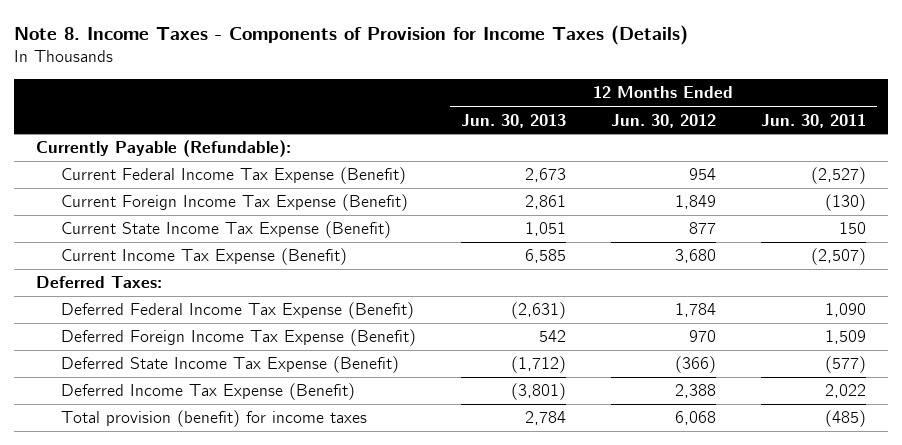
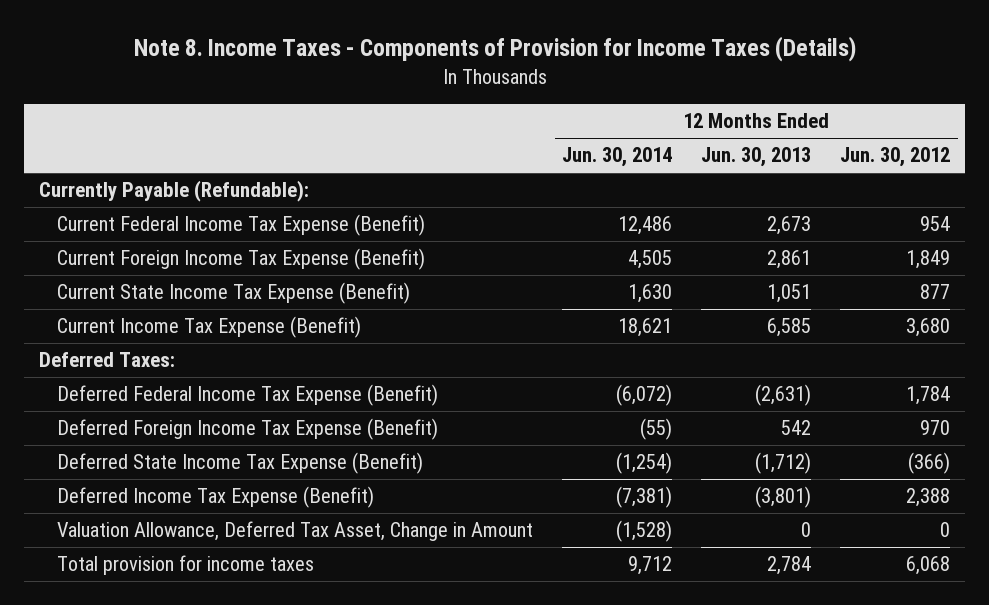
[760,113,866,128] Jun. 30, 2011 -> none
none -> [561,147,672,168] Jun. 30, 2014
none -> [56,521,533,542] Valuation Allowance, Deferred Tax Asset, Change in Amount
[61,410,368,428] Total provision (benefit) for income taxes -> [56,555,314,576] Total provision for income taxes

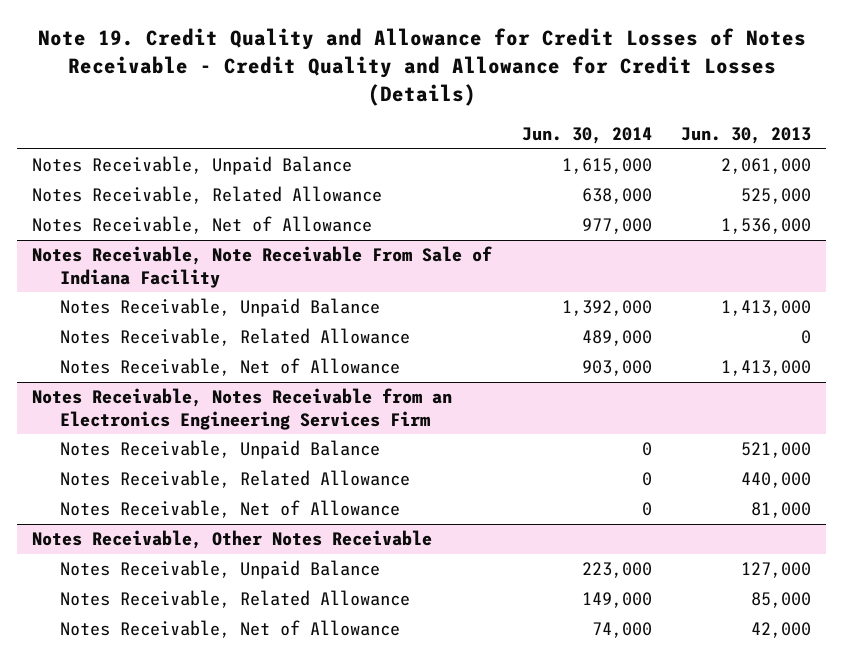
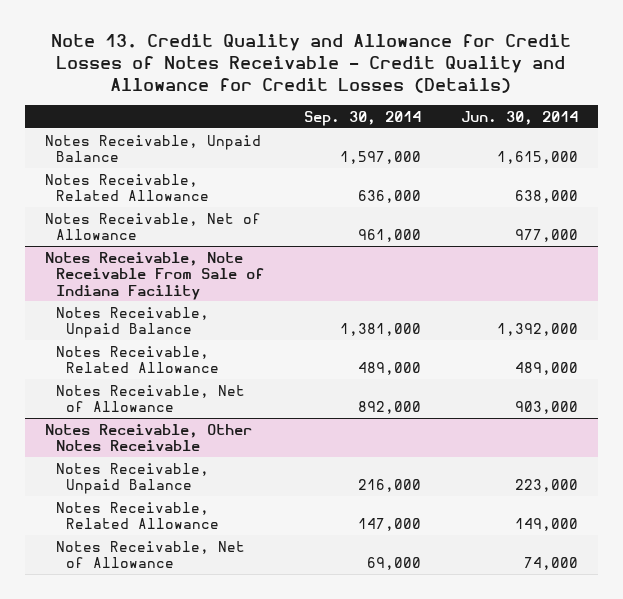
[37,28,806,106] Note 19. Credit Quality and Allowance for Credit Losses of Notes Receivable - Credit Quality and Allowance for Credit Losses (Details) -> [51,34,572,94] Note 13. Credit Quality and Allowance for Credit Losses of Notes Receivable - Credit Quality and Allowance for Credit Losses (Details)
[681,126,812,144] Jun. 30, 2013 -> none
none -> [303,110,421,126] Sep. 30, 2014
[32,388,453,430] Notes Receivable, Notes Receivable from an Electronics Engineering Services Firm -> none
[60,440,381,460] Notes Receivable, Unpaid Balance -> none
[60,470,411,489] Notes Receivable, Related Allowance -> none
[60,500,401,519] Notes Receivable, Net of Allowance -> none

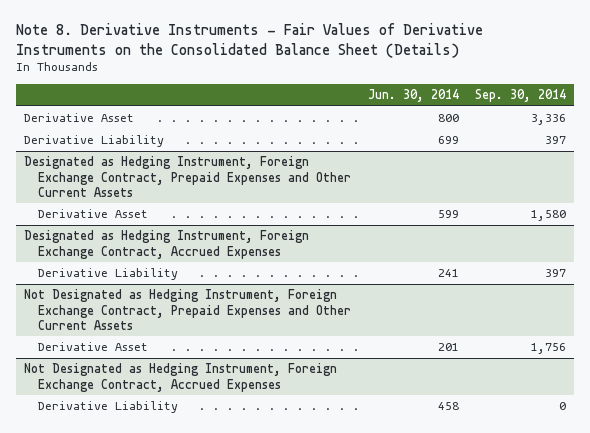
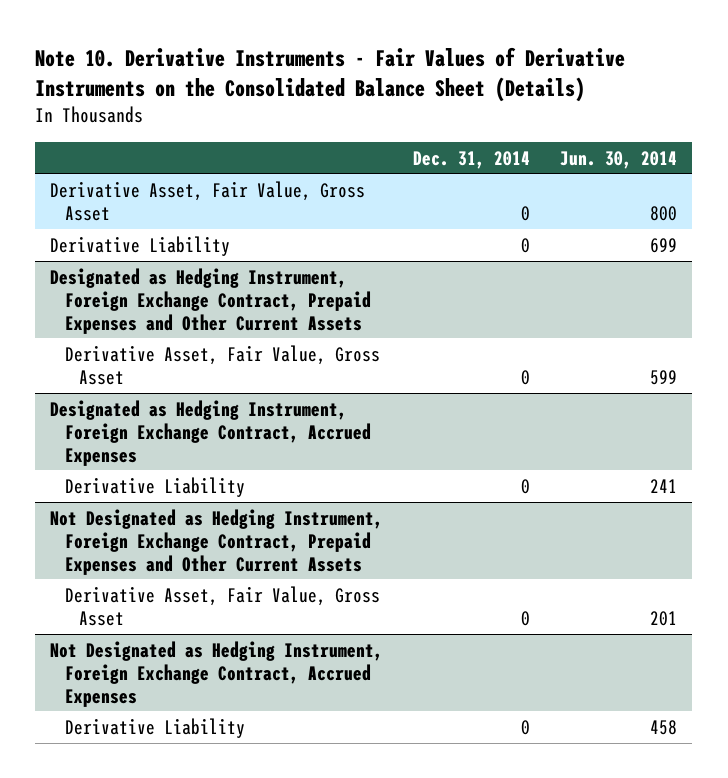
[16,23,484,58] Note 8. Derivative Instruments - Fair Values of Derivative Instruments on the Consolidated Balance Sheet (Details) -> [35,46,626,103] Note 10. Derivative Instruments - Fair Values of Derivative Instruments on the Consolidated Balance Sheet (Details)
[475,89,567,103] Sep. 30, 2014 -> none
none -> [413,150,531,169] Dec. 31, 2014
[24,113,135,123] Derivative Asset -> [50,180,366,221] Derivative Asset, Fair Value, Gross Asset
[38,209,149,219] Derivative Asset -> [64,344,380,385] Derivative Asset, Fair Value, Gross Asset
[38,342,149,352] Derivative Asset -> [64,585,380,626] Derivative Asset, Fair Value, Gross Asset

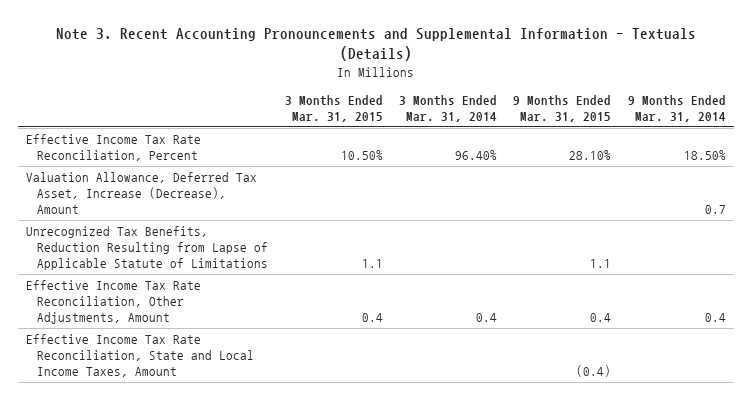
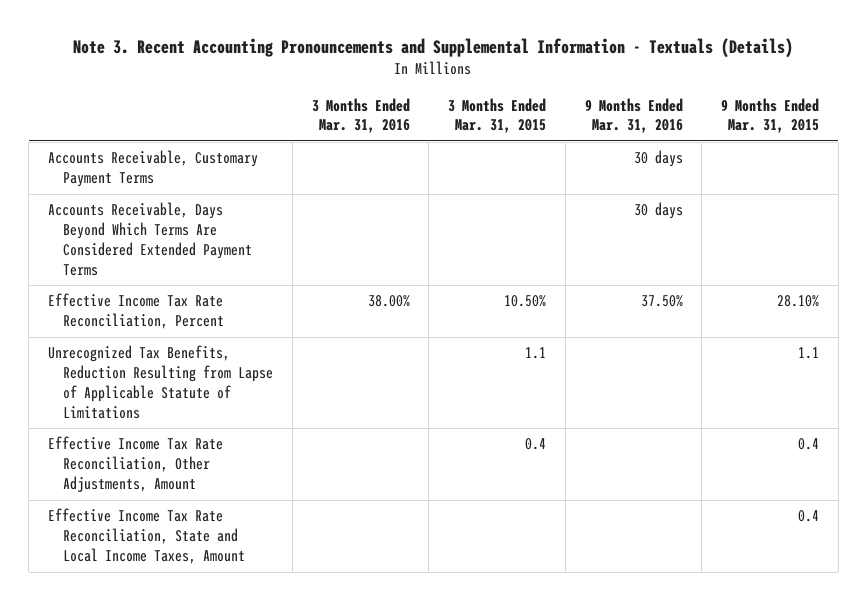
[399,94,498,122] 3 Months Ended Mar. 31, 2014 -> none
[627,94,726,122] 9 Months Ended Mar. 31, 2014 -> none
none -> [311,97,410,134] 3 Months Ended Mar. 31, 2016
none -> [584,97,683,134] 9 Months Ended Mar. 31, 2016
none -> [47,150,258,188] Accounts Receivable, Customary Payment Terms
none -> [47,202,253,276] Accounts Receivable, Days Beyond Which Terms Are Considered Extended Payment Terms
[26,172,258,214] Valuation Allowance, Deferred Tax Asset, Increase (Decrease), Amount -> none
[576,364,612,377] (0.4) -> [797,510,819,523] 0.4

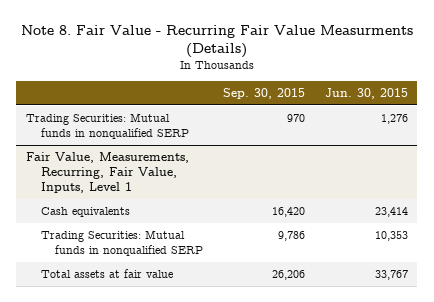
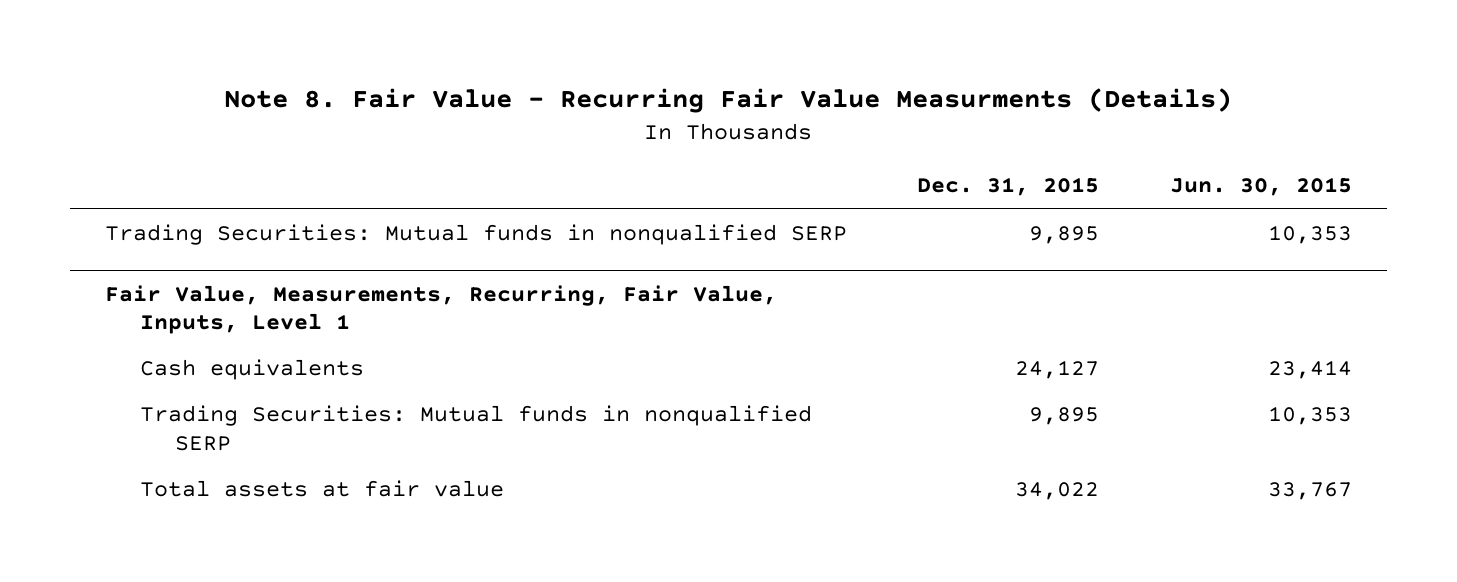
[222,87,305,99] Sep. 30, 2015 -> none
none -> [917,177,1100,197] Dec. 31, 2015
[380,114,408,125] 1,276 -> [1267,225,1352,245] 10,353

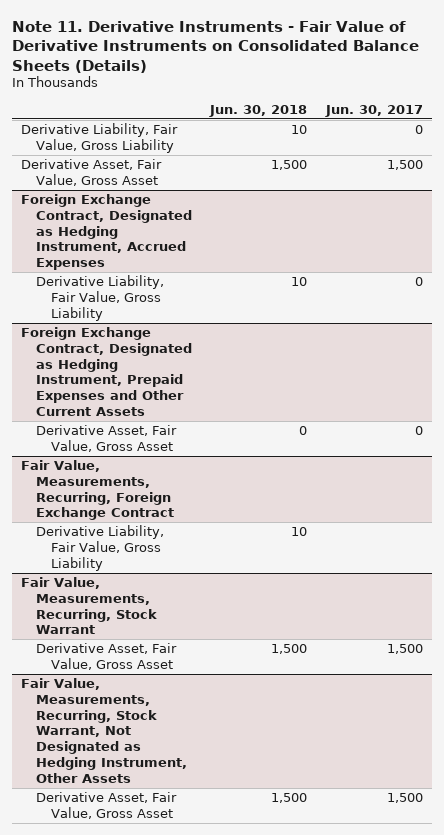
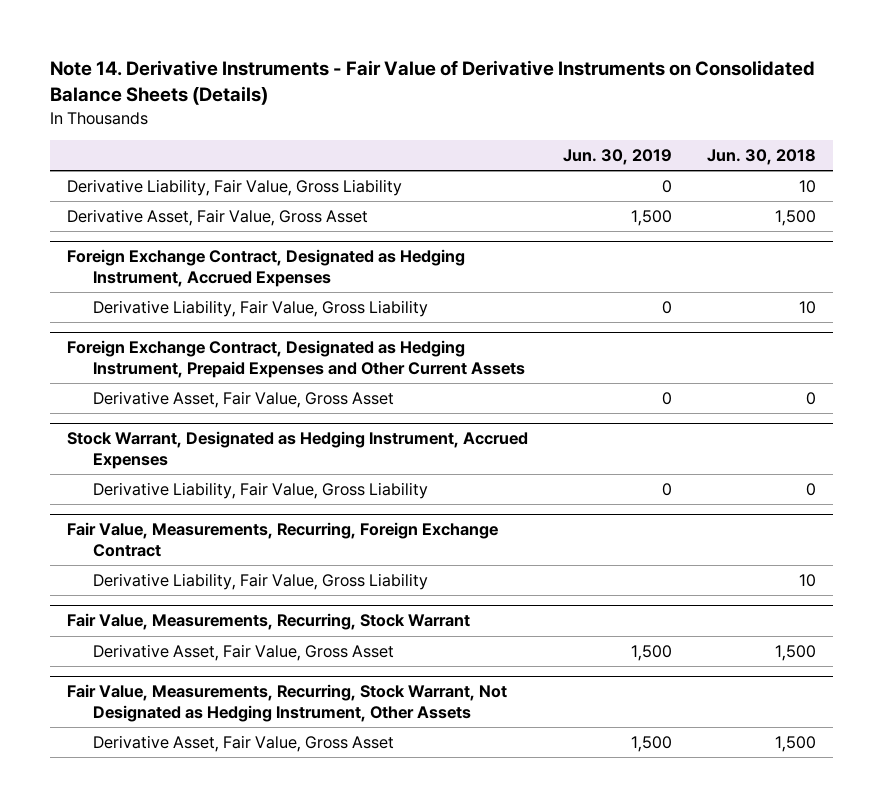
[12,20,420,73] Note 11. Derivative Instruments - Fair Value of Derivative Instruments on Consolidated Balance Sheets (Details) -> [49,60,815,106] Note 14. Derivative Instruments - Fair Value of Derivative Instruments on Consolidated Balance Sheets (Details)
[324,104,423,117] Jun. 30, 2017 -> none
none -> [562,149,672,166] Jun. 30, 2019
none -> [67,431,529,469] Stock Warrant, Designated as Hedging Instrument, Accrued Expenses
none -> [92,482,428,500] Derivative Liability, Fair Value, Gross Liability

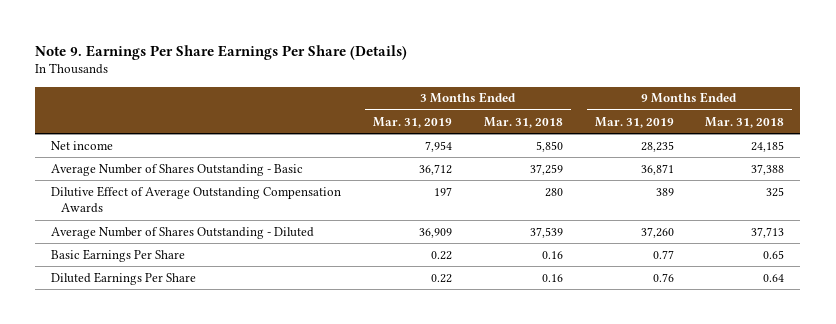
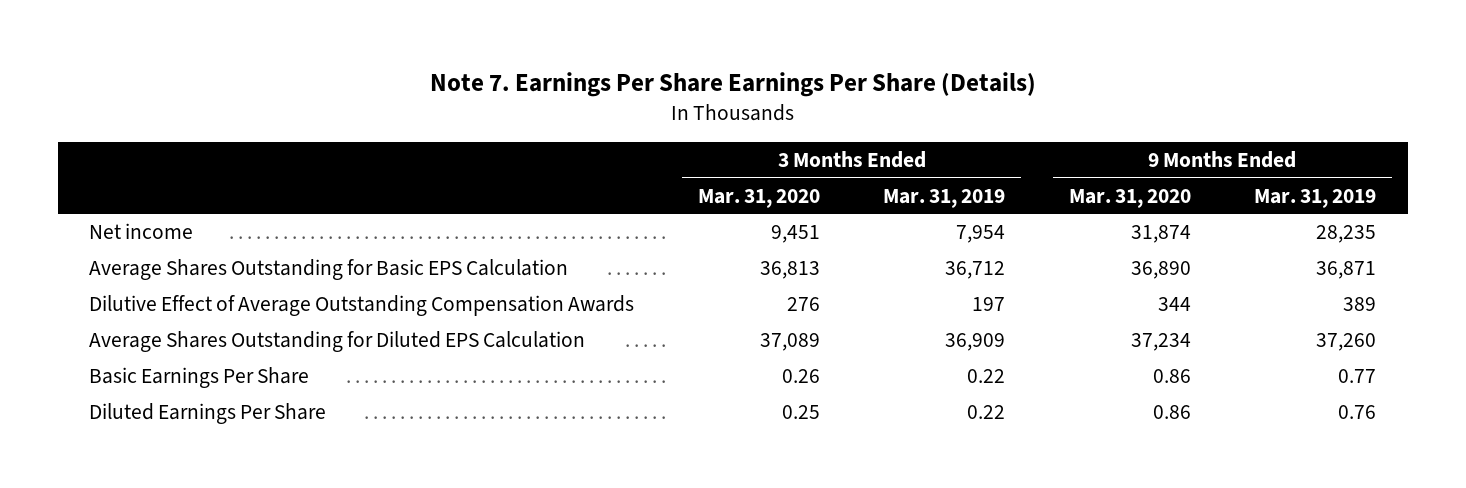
[35,44,408,60] Note 9. Earnings Per Share Earnings Per Share (Details) -> [429,72,1036,98] Note 7. Earnings Per Share Earnings Per Share (Details)
[483,116,563,128] Mar. 31, 2018 -> none
[705,116,785,128] Mar. 31, 2018 -> none
none -> [697,188,820,208] Mar. 31, 2020
none -> [1068,188,1191,208] Mar. 31, 2020
[51,163,304,176] Average Number of Shares Outstanding - Basic -> [89,259,569,281] Average Shares Outstanding for Basic EPS Calculation
[51,226,315,239] Average Number of Shares Outstanding - Diluted -> [89,331,586,353] Average Shares Outstanding for Diluted EPS Calculation

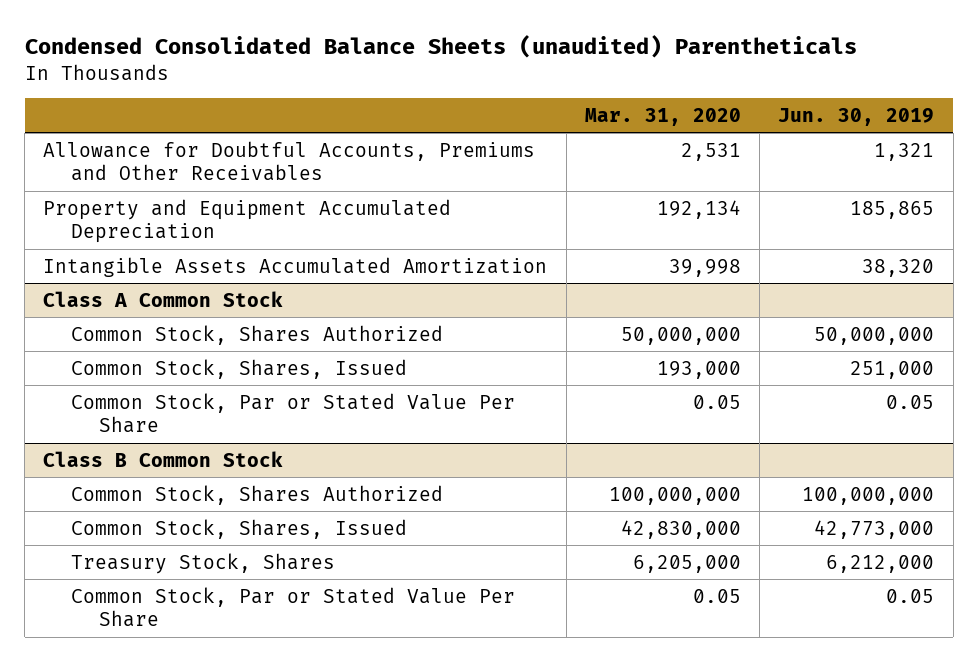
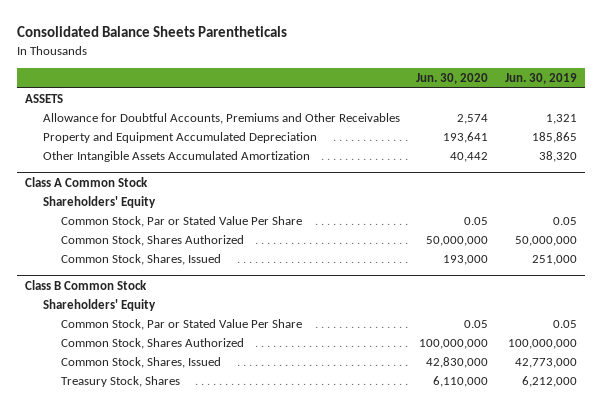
[24,35,857,59] Condensed Consolidated Balance Sheets (unaudited) Parentheticals -> [17,26,288,38] Consolidated Balance Sheets Parentheticals
[584,108,741,127] Mar. 31, 2020 -> none
none -> [416,73,489,85] Jun. 30, 2020
none -> [25,93,64,103] ASSETS
[43,256,548,277] Intangible Assets Accumulated Amortization -> [43,150,311,162] Other Intangible Assets Accumulated Amortization
none -> [43,195,157,208] Shareholders' Equity
[71,392,516,434] Common Stock, Par or Stated Value Per Share -> [60,215,302,227] Common Stock, Par or Stated Value Per Share
none -> [43,298,157,311] Shareholders' Equity
[71,586,516,628] Common Stock, Par or Stated Value Per Share -> [60,318,302,330] Common Stock, Par or Stated Value Per Share

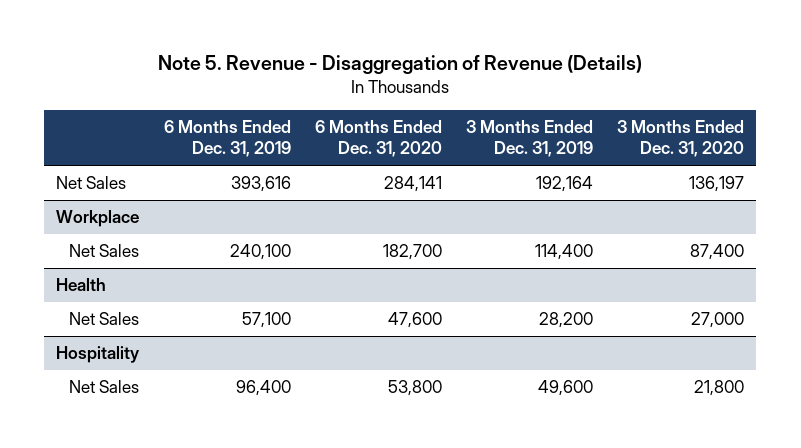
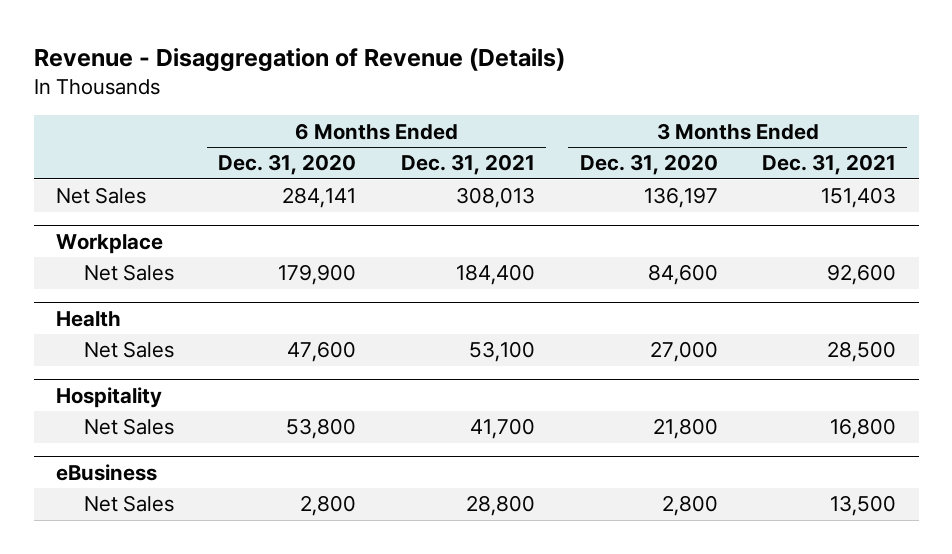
[158,55,643,75] Note 5. Revenue - Disaggregation of Revenue (Details) -> [33,48,565,73] Revenue - Disaggregation of Revenue (Details)
[163,120,291,158] 6 Months Ended Dec. 31, 2019 -> none
[466,120,594,158] 3 Months Ended Dec. 31, 2019 -> none
none -> [401,154,536,176] Dec. 31, 2021
none -> [762,154,897,176] Dec. 31, 2021
[382,244,442,261] 182,700 -> [278,264,357,286] 179,900
[690,244,745,261] 87,400 -> [647,264,718,286] 84,600
none -> [55,463,157,481] eBusiness
none -> [83,495,174,513] Net Sales

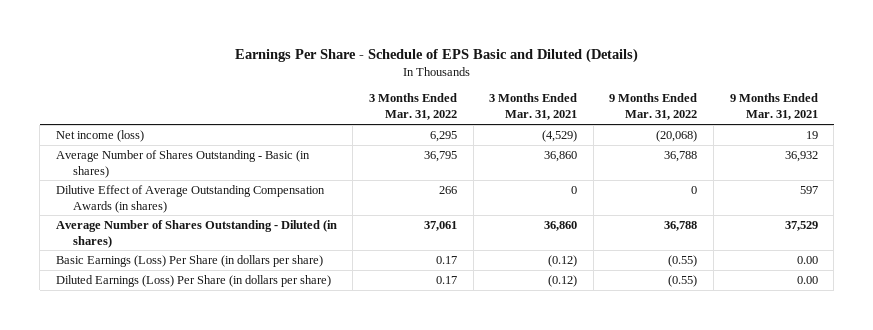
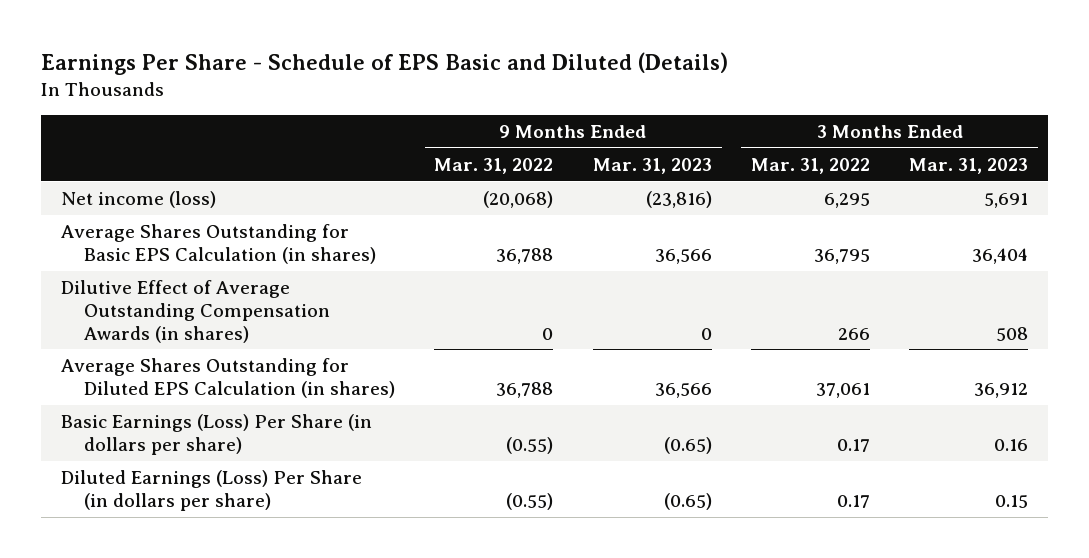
[489,93,578,121] 3 Months Ended Mar. 31, 2021 -> none
[729,93,818,121] 9 Months Ended Mar. 31, 2021 -> none
none -> [592,157,712,174] Mar. 31, 2023
none -> [909,157,1029,174] Mar. 31, 2023
[55,149,310,178] Average Number of Shares Outstanding - Basic (in shares) -> [60,223,376,264] Average Shares Outstanding for Basic EPS Calculation (in shares)
[55,219,337,248] Average Number of Shares Outstanding - Diluted (in shares) -> [60,357,395,398] Average Shares Outstanding for Diluted EPS Calculation (in shares)

